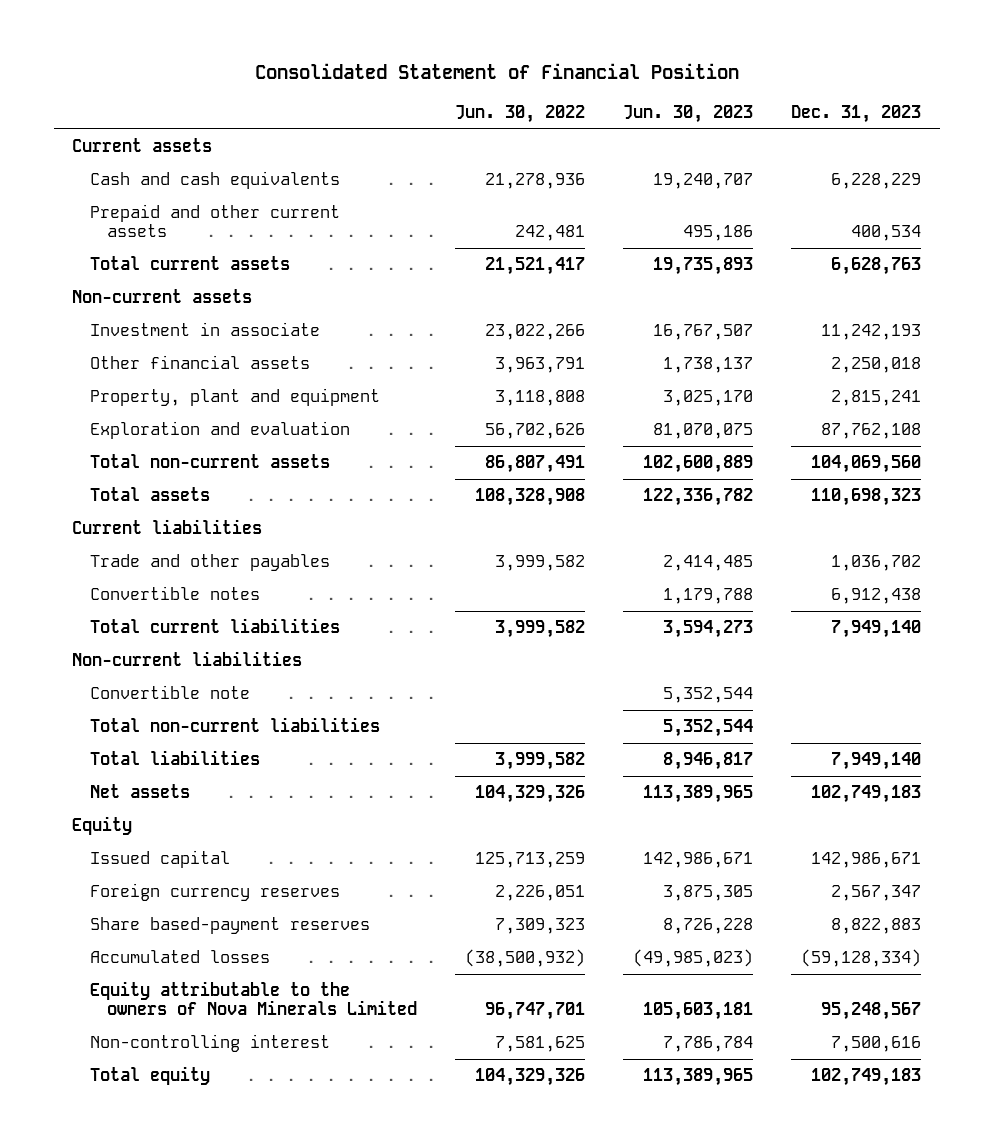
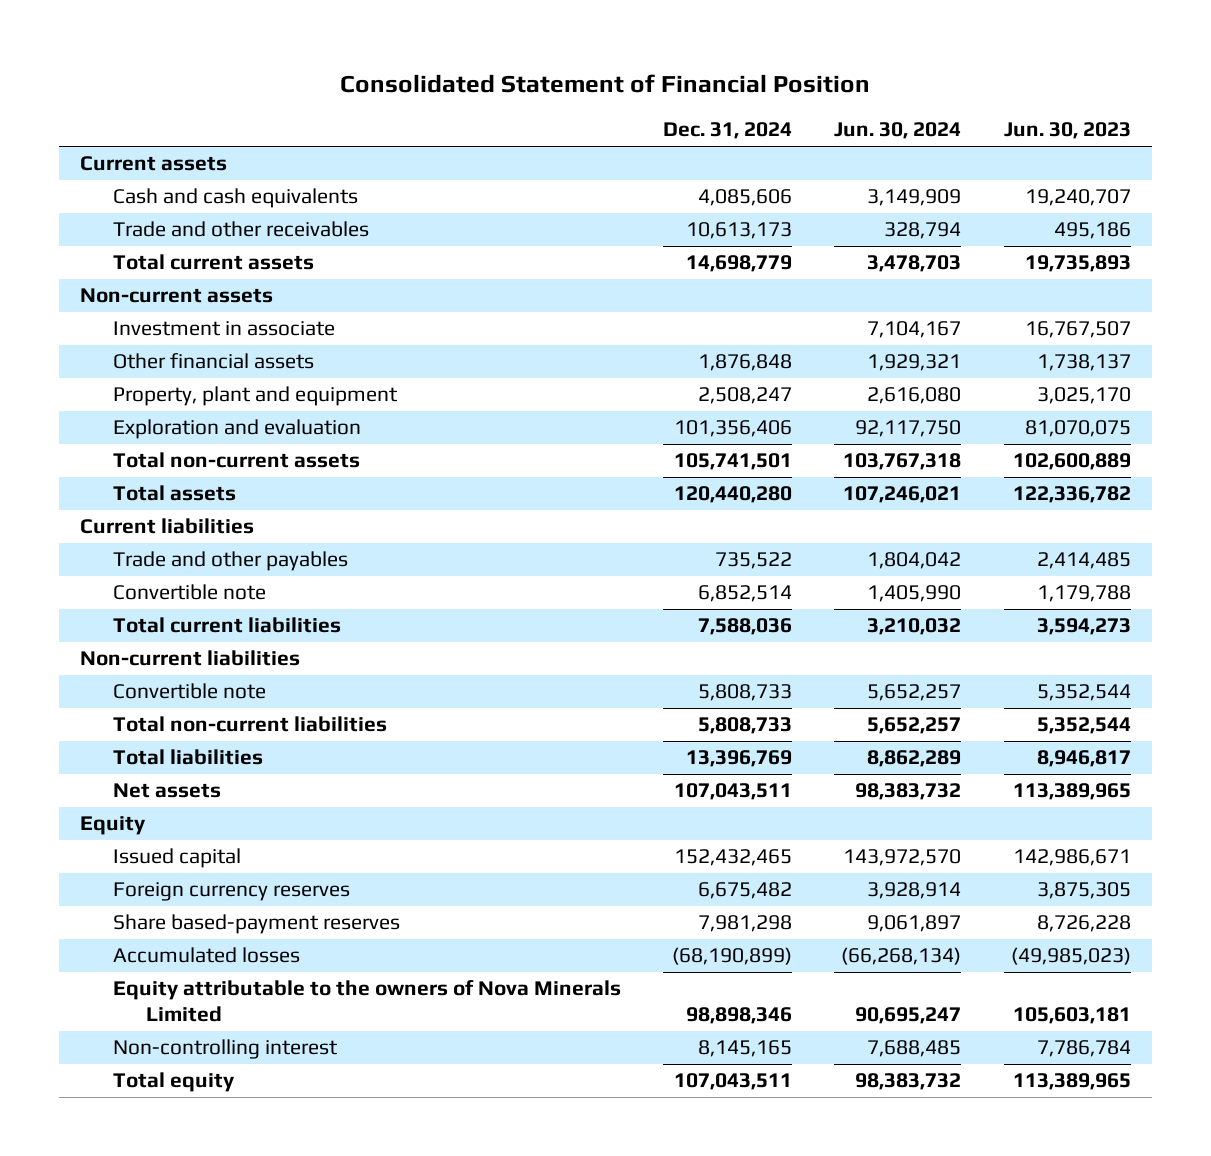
[455,105,586,124] Jun. 30, 2022 -> none
[791,105,922,124] Dec. 31, 2023 -> none
none -> [663,122,793,140] Dec. 31, 2024
none -> [834,122,962,140] Jun. 30, 2024
[89,204,340,238] Prepaid and other current assets -> [113,221,370,238] Trade and other receivables
[89,586,260,601] Convertible notes -> [113,584,267,601] Convertible note

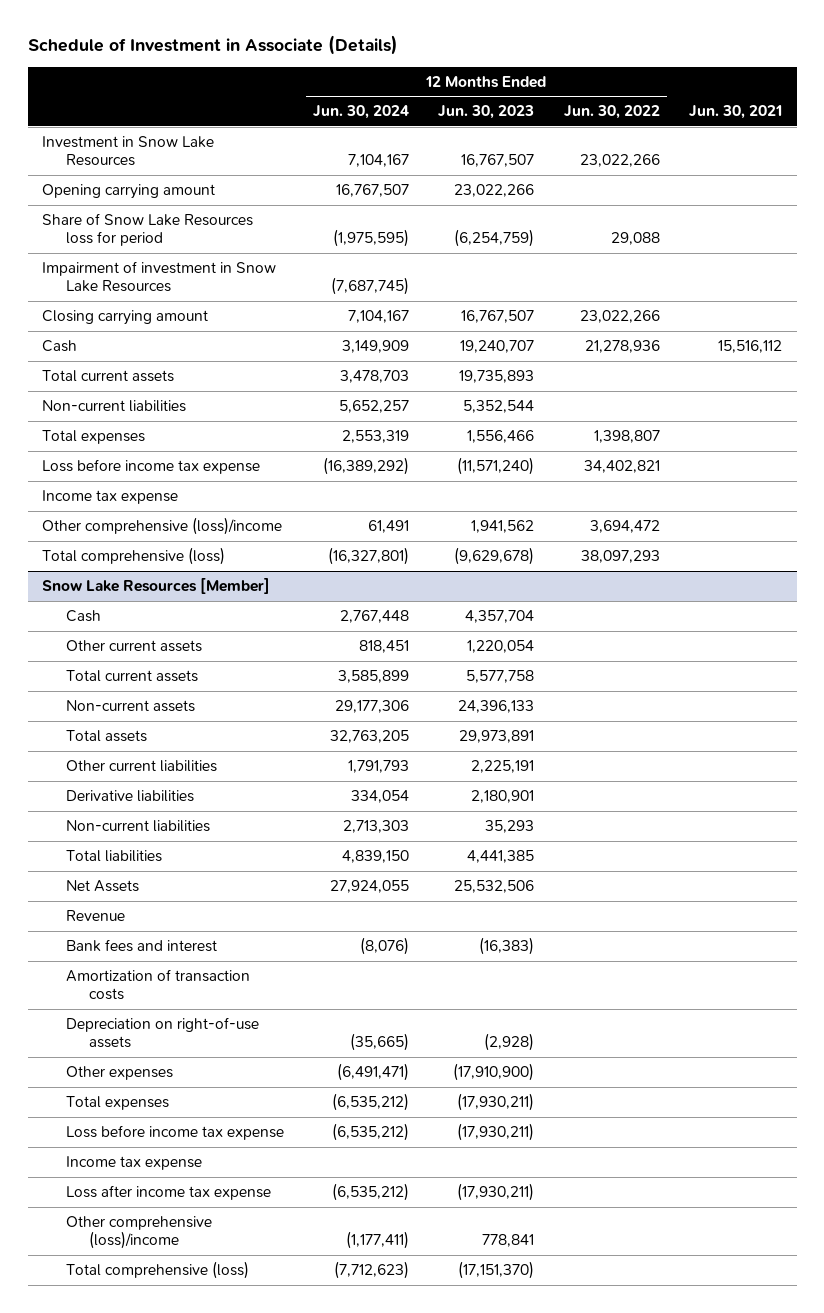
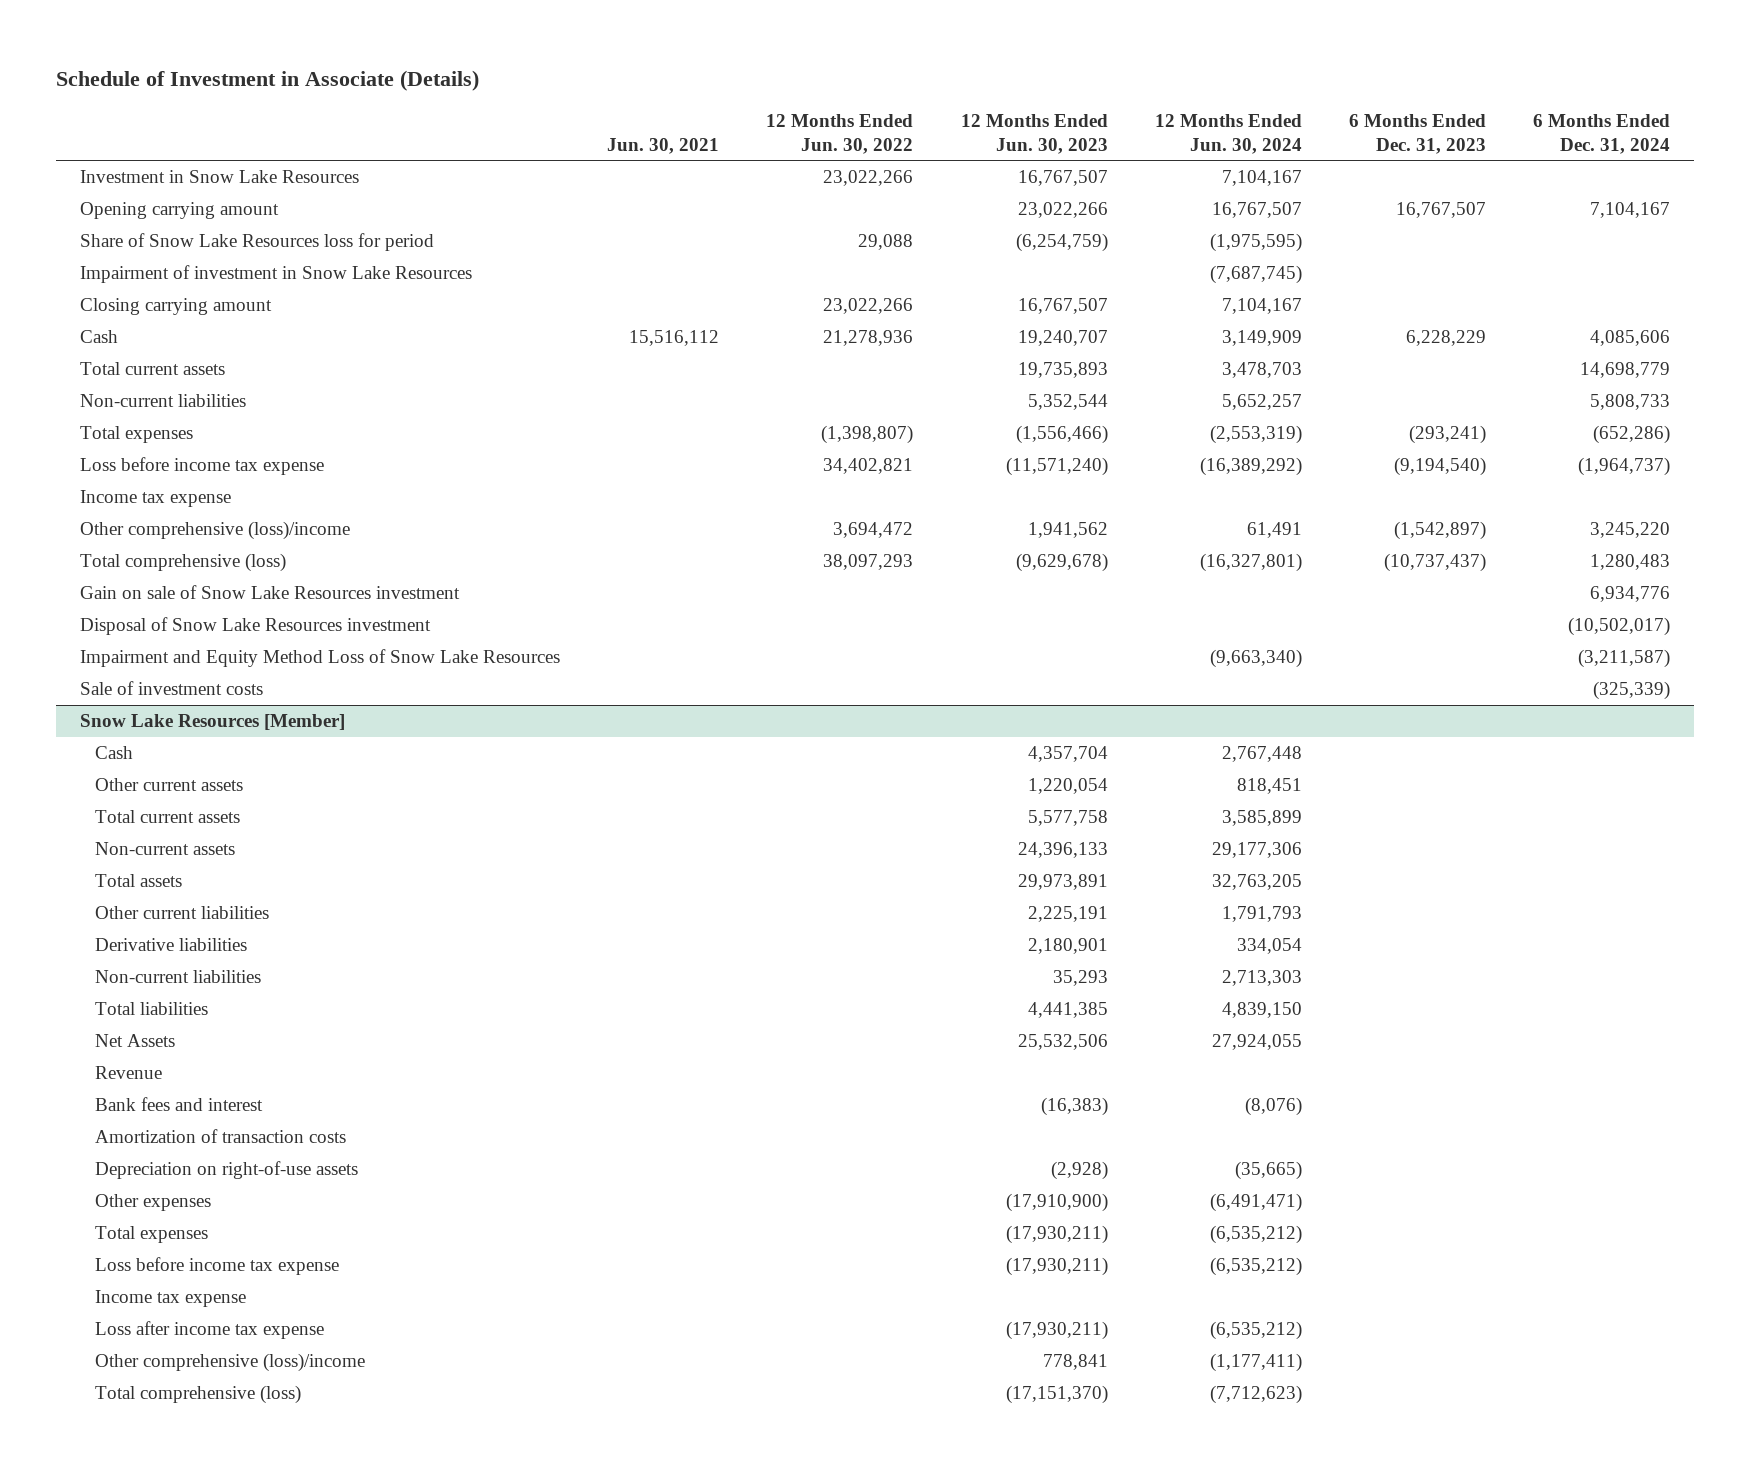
none -> [1349,113,1487,154] 6 Months Ended Dec. 31, 2023
none -> [1533,113,1671,154] 6 Months Ended Dec. 31, 2024
[341,430,409,444] 2,553,319 -> [1209,425,1302,445] (2,553,319)
[467,430,535,444] 1,556,466 -> [1015,425,1108,445] (1,556,466)
[593,430,660,444] 1,398,807 -> [821,425,914,445] (1,398,807)
none -> [80,585,461,600] Gain on sale of Snow Lake Resources investment
none -> [80,617,432,636] Disposal of Snow Lake Resources investment
none -> [80,649,561,668] Impairment and Equity Method Loss of Snow Lake Resources
none -> [80,681,264,696] Sale of investment costs

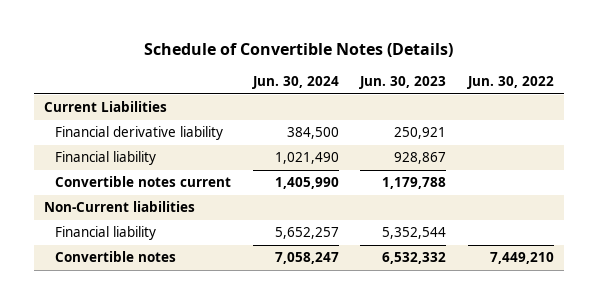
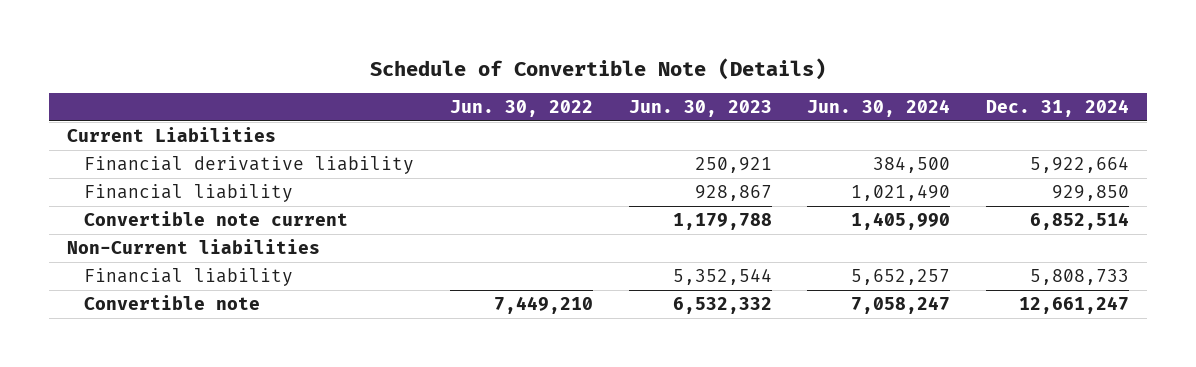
[143,42,453,57] Schedule of Convertible Notes (Details) -> [369,57,826,80] Schedule of Convertible Note (Details)
none -> [985,99,1129,118] Dec. 31, 2024
[55,176,232,188] Convertible notes current -> [84,210,349,226] Convertible note current
[55,251,177,263] Convertible notes -> [84,294,261,310] Convertible note

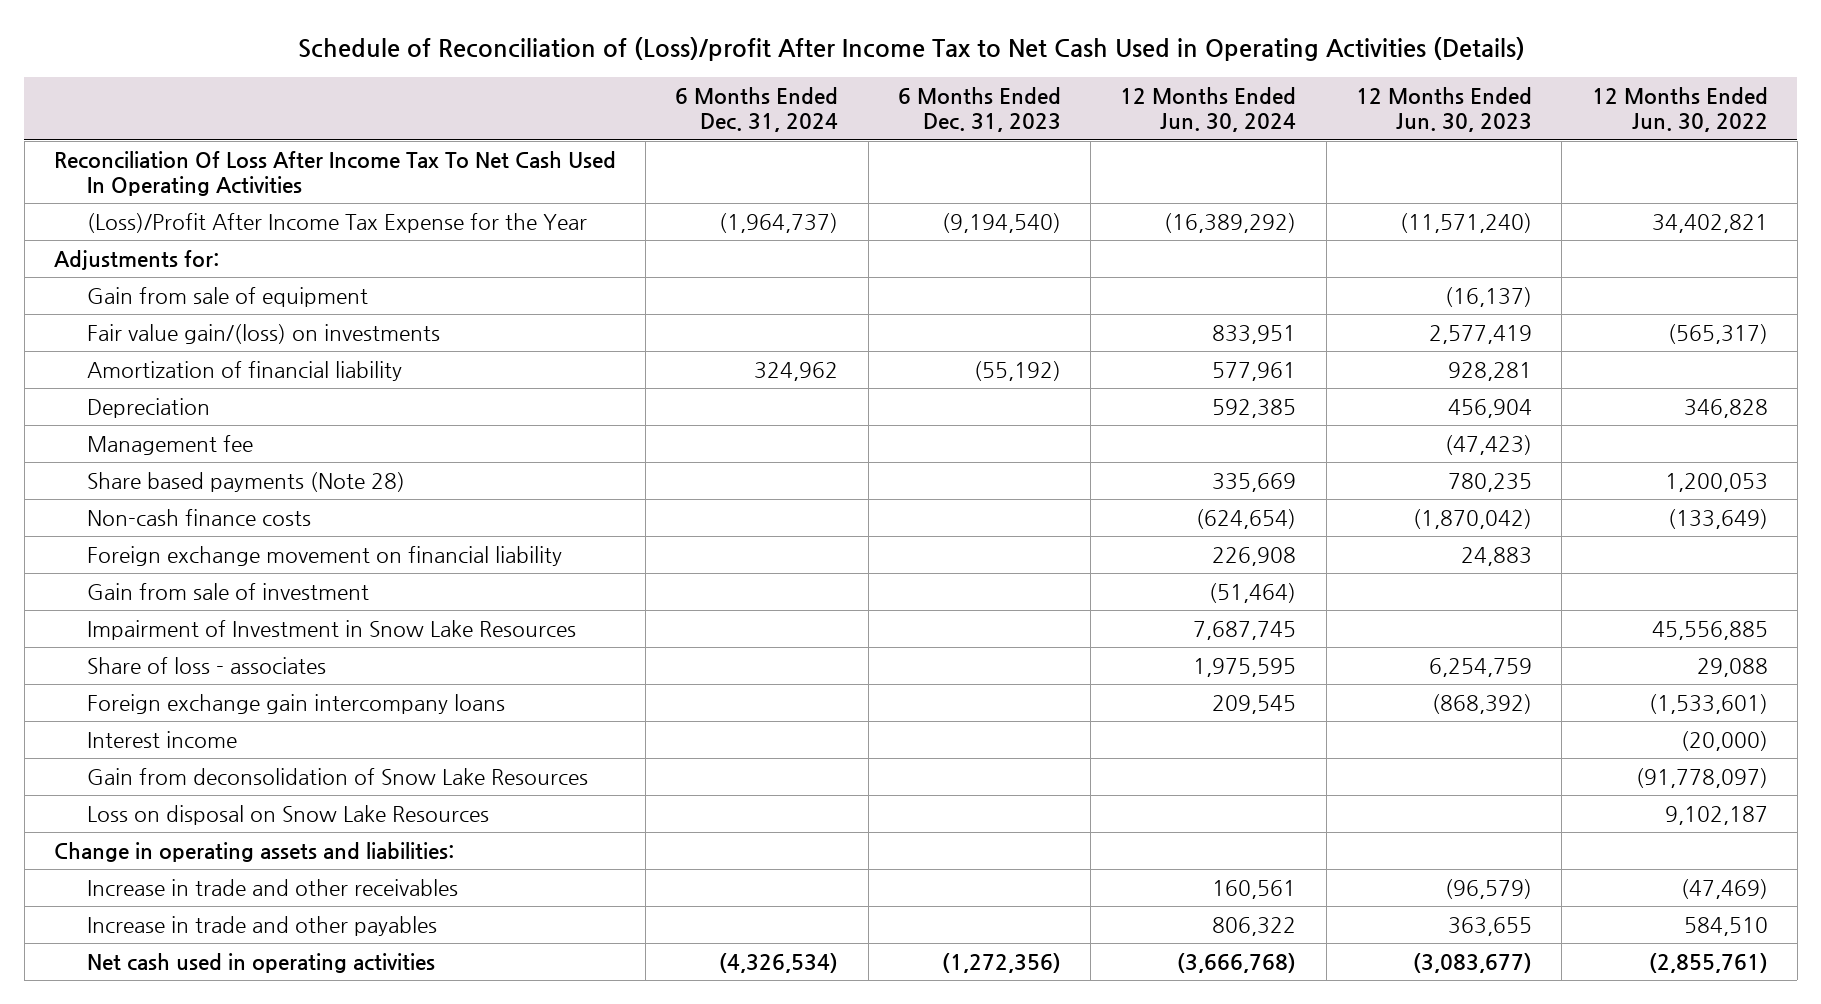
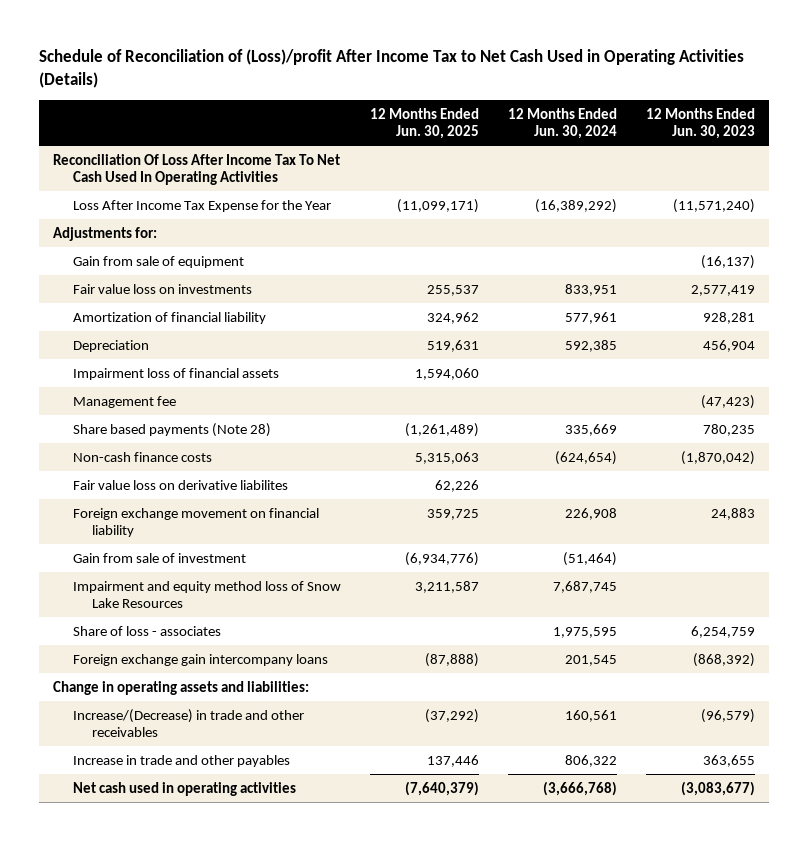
[675,87,839,133] 6 Months Ended Dec. 31, 2024 -> none
[897,87,1061,133] 6 Months Ended Dec. 31, 2023 -> none
[1591,87,1768,133] 12 Months Ended Jun. 30, 2022 -> none
none -> [369,107,479,140] 12 Months Ended Jun. 30, 2025
[86,212,587,233] (Loss)/Profit After Income Tax Expense for the Year -> [72,199,331,212] Loss After Income Tax Expense for the Year
[86,323,440,344] Fair value gain/(loss) on investments -> [72,283,252,294] Fair value loss on investments
none -> [72,367,279,380] Impairment loss of financial assets
none -> [72,479,288,490] Fair value loss on derivative liabilites
[86,619,576,640] Impairment of Investment in Snow Lake Resources -> [72,580,341,609] Impairment and equity method loss of Snow Lake Resources
[86,730,237,748] Interest income -> none
[86,767,588,785] Gain from deconsolidation of Snow Lake Resources -> none
[86,804,489,825] Loss on disposal on Snow Lake Resources -> none
[1212,694,1297,714] 209,545 -> [564,654,617,666] 201,545
[86,878,458,896] Increase in trade and other receivables -> [72,708,304,738] Increase/(Decrease) in trade and other receivables

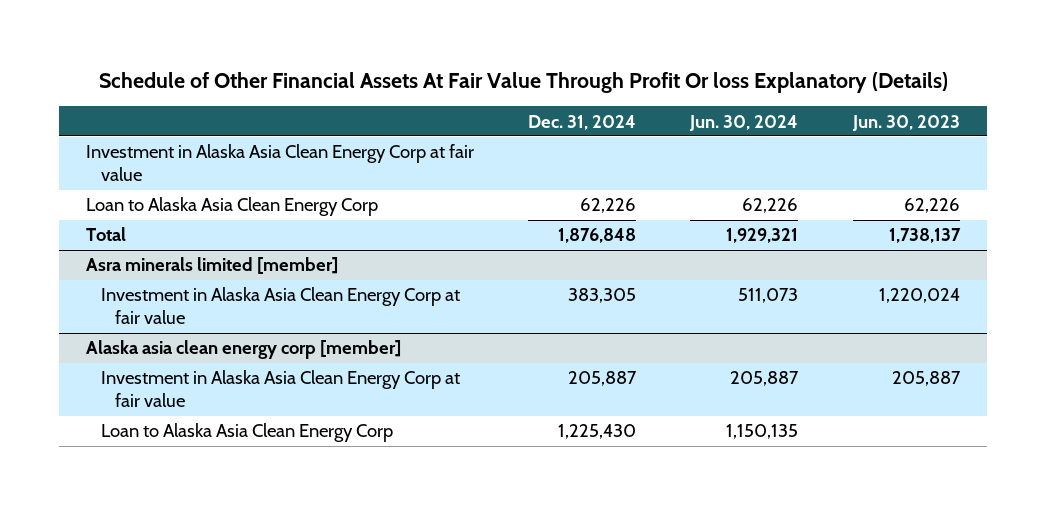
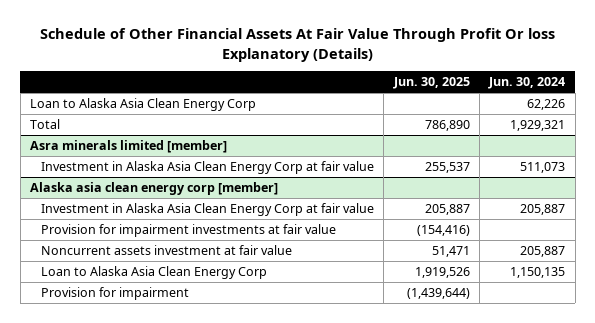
[528,114,637,130] Dec. 31, 2024 -> none
[851,114,960,131] Jun. 30, 2023 -> none
none -> [392,77,470,90] Jun. 30, 2025
[86,144,475,182] Investment in Alaska Asia Clean Energy Corp at fair value -> none
none -> [41,223,337,237] Provision for impairment investments at fair value
none -> [41,244,293,255] Noncurrent assets investment at fair value
none -> [41,286,190,300] Provision for impairment

